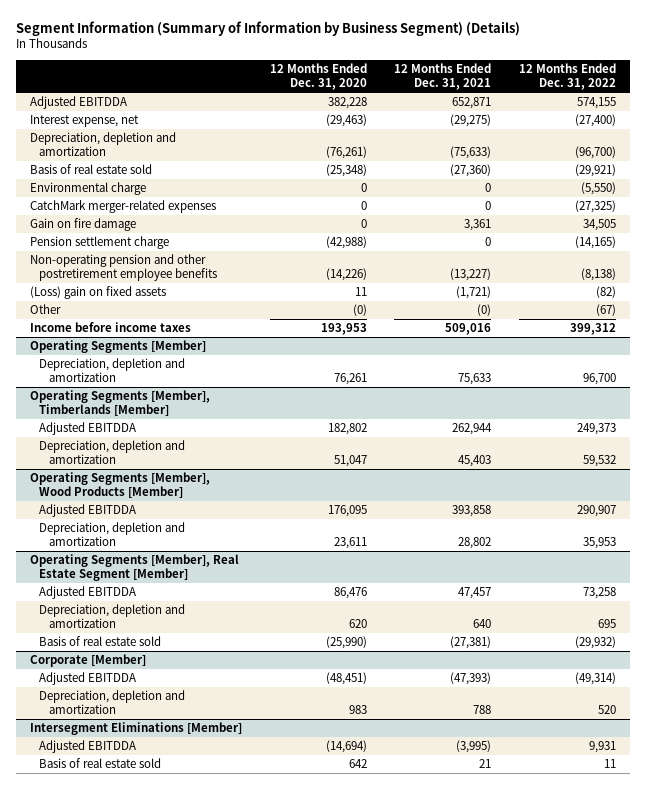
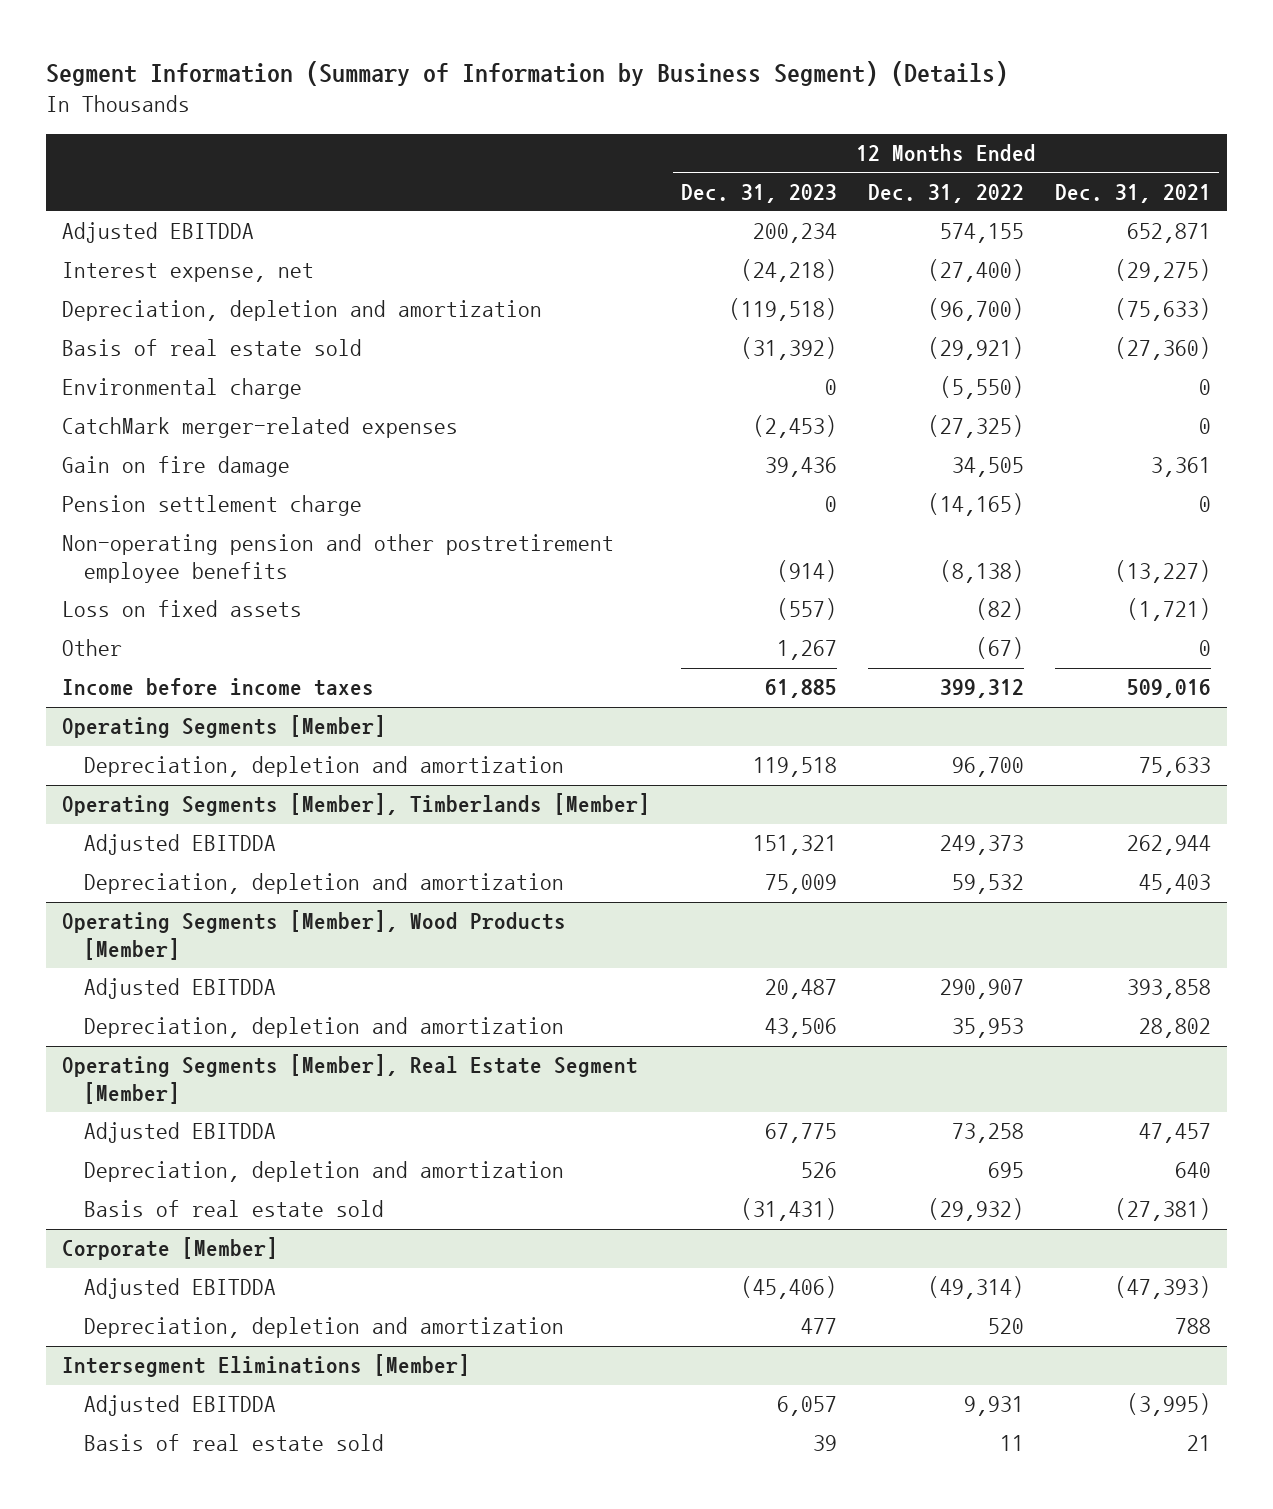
[269,63,367,91] 12 Months Ended Dec. 31, 2020 -> none
none -> [680,183,837,203] Dec. 31, 2023
[29,286,166,300] (Loss) gain on fixed assets -> [61,600,302,618] Loss on fixed assets
[477,304,492,317] (0) -> [1199,640,1212,657] 0

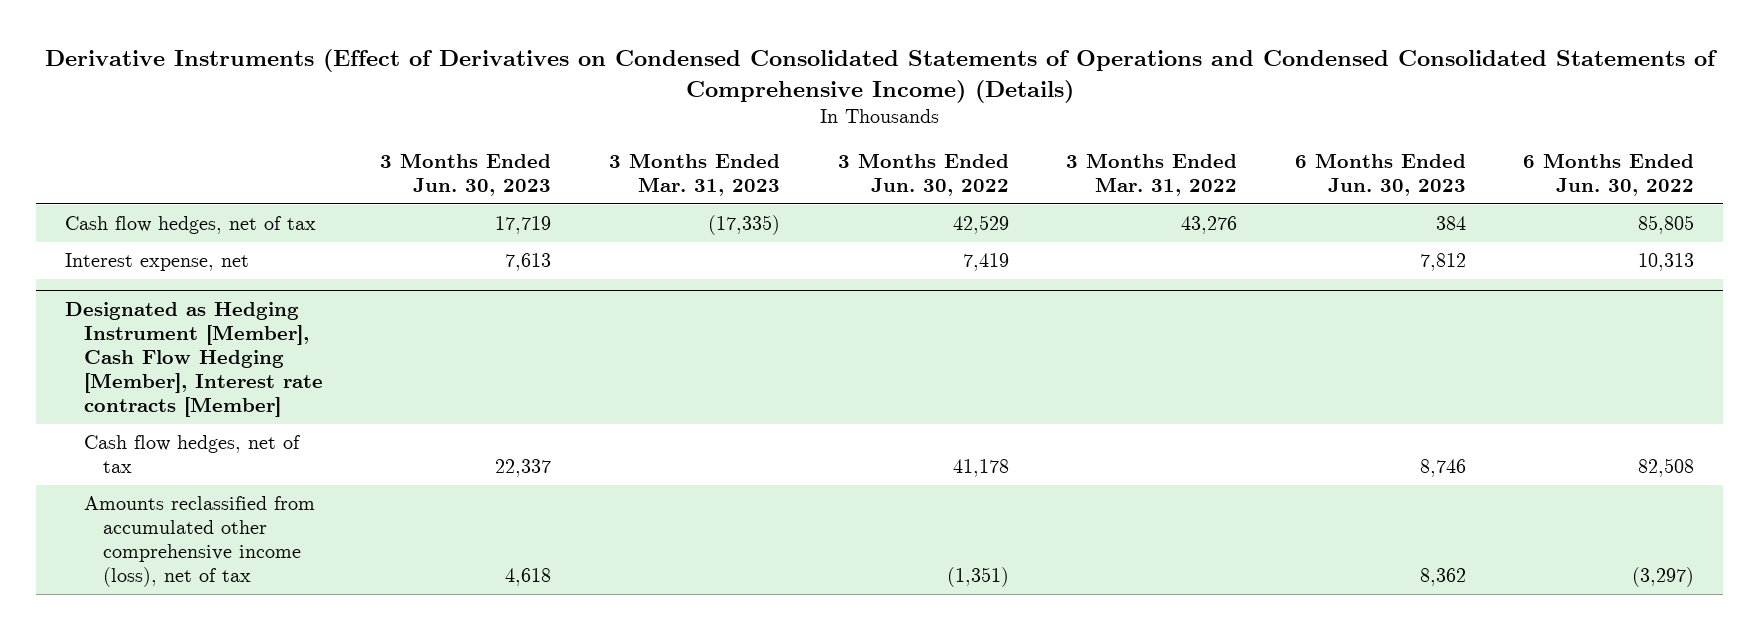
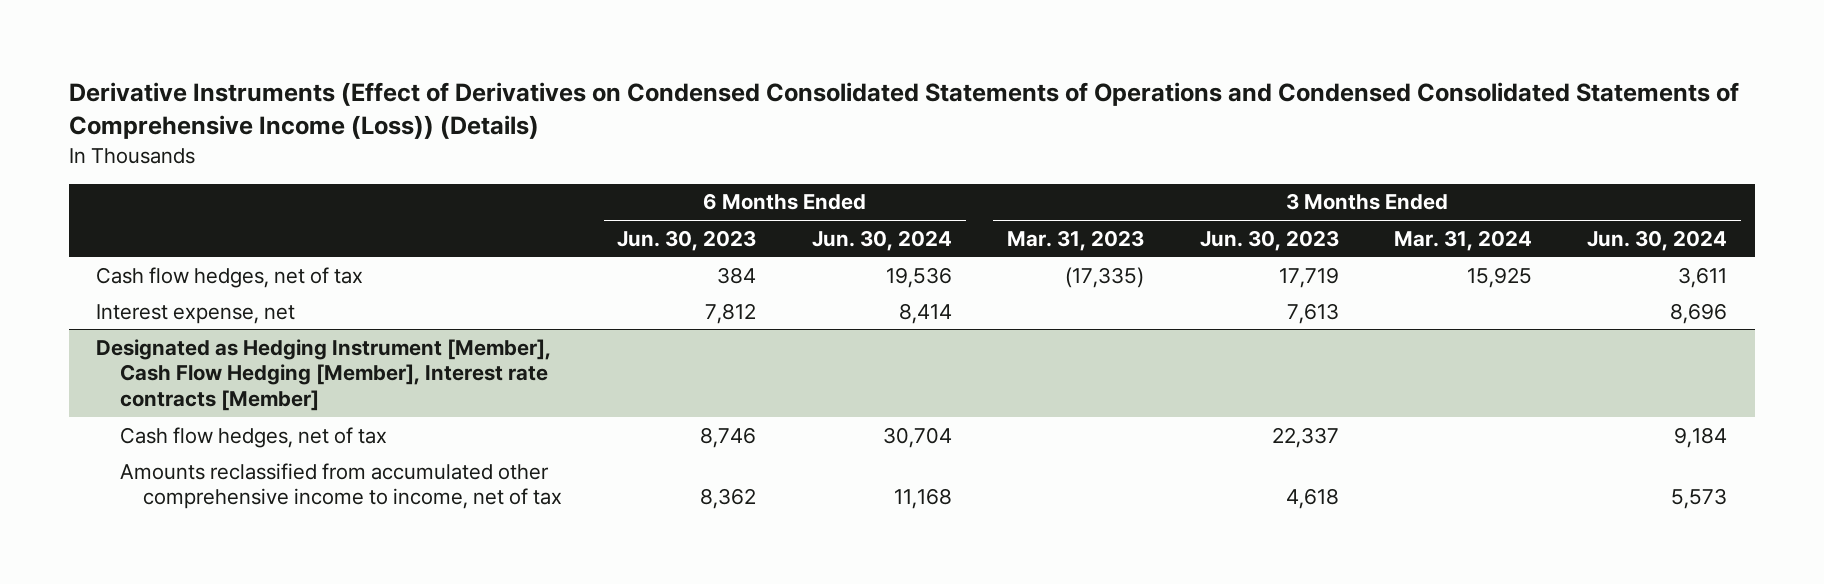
[44,49,1718,103] Derivative Instruments (Effect of Derivatives on Condensed Consolidated Statements of Operations and Condensed Consolidated Statements of Comprehensive Income) (Details) -> [68,82,1739,140] Derivative Instruments (Effect of Derivatives on Condensed Consolidated Statements of Operations and Condensed Consolidated Statements of Comprehensive Income (Loss)) (Details)
[837,152,1009,196] 3 Months Ended Jun. 30, 2022 -> none
[1066,152,1238,196] 3 Months Ended Mar. 31, 2022 -> none
[1523,152,1695,196] 6 Months Ended Jun. 30, 2022 -> none
none -> [811,229,952,251] Jun. 30, 2024
none -> [1394,229,1533,251] Mar. 31, 2024
none -> [1587,229,1728,251] Jun. 30, 2024
[83,496,315,587] Amounts reclassified from accumulated other comprehensive income (loss), net of tax -> [119,462,563,510] Amounts reclassified from accumulated other comprehensive income to income, net of tax

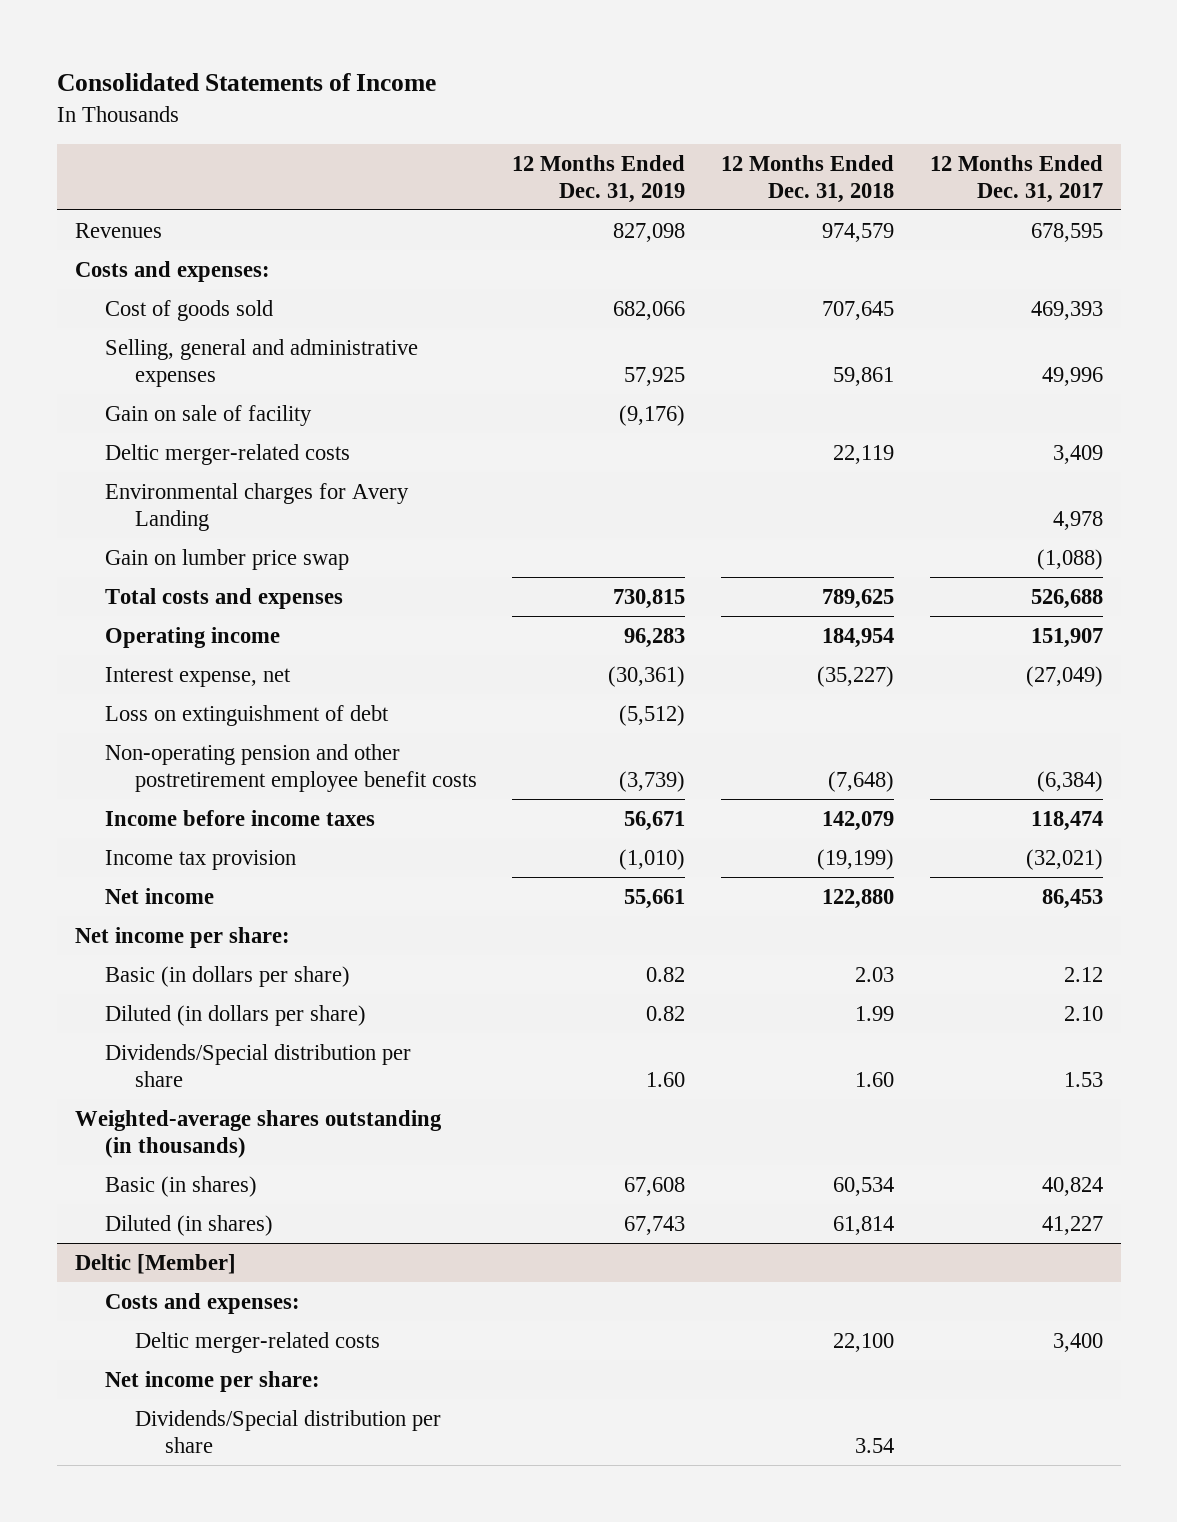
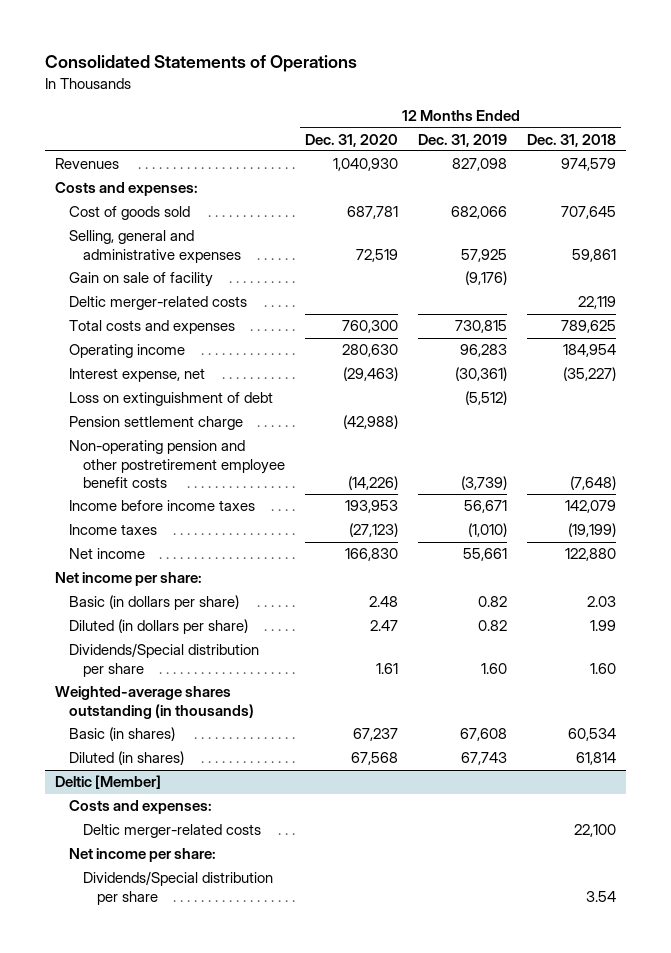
[56,73,436,92] Consolidated Statements of Income -> [44,55,357,73] Consolidated Statements of Operations
[929,154,1103,203] 12 Months Ended Dec. 31, 2017 -> none
none -> [305,133,399,147] Dec. 31, 2020
[104,482,409,531] Environmental charges for Avery Landing -> none
[104,548,349,570] Gain on lumber price swap -> none
none -> [69,416,244,431] Pension settlement charge
[104,849,296,870] Income tax provision -> [69,524,158,536] Income taxes

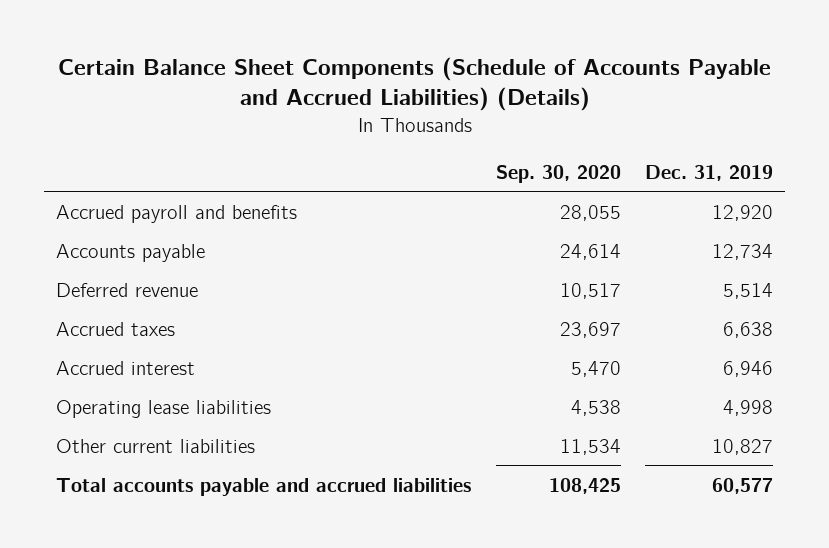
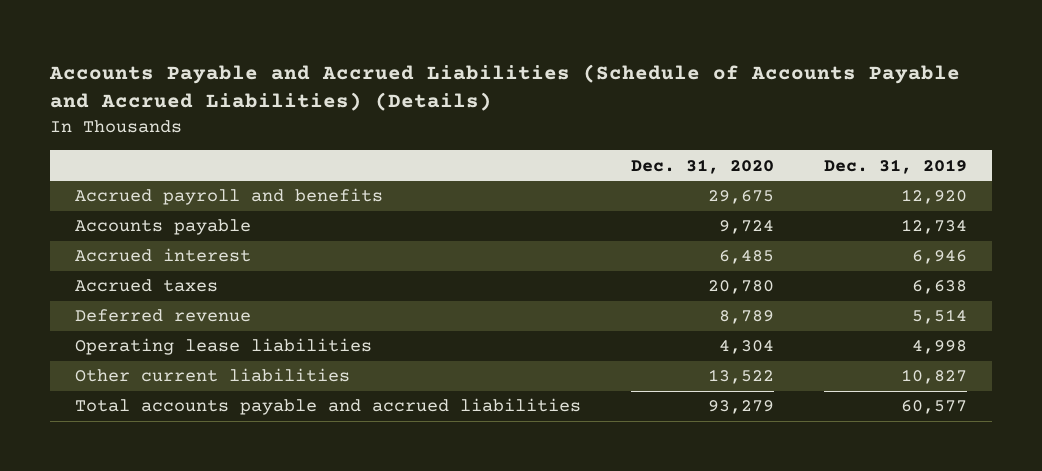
[57,56,771,112] Certain Balance Sheet Components (Schedule of Accounts Payable and Accrued Liabilities) (Details) -> [49,63,961,112] Accounts Payable and Accrued Liabilities (Schedule of Accounts Payable and Accrued Liabilities) (Details)
[495,164,621,183] Sep. 30, 2020 -> none
none -> [631,158,775,174] Dec. 31, 2020
[56,321,176,336] Accrued taxes -> [75,279,219,293] Accrued taxes
[56,282,199,297] Deferred revenue -> [75,309,252,323] Deferred revenue

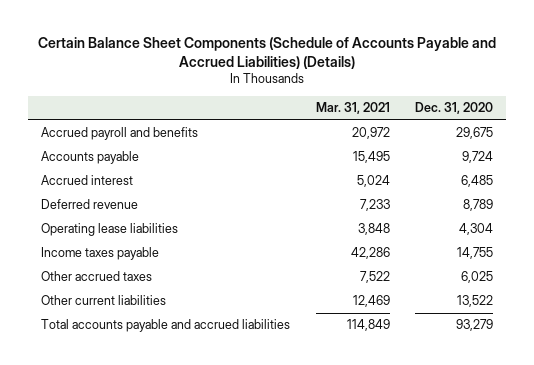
[49,63,961,112] Accounts Payable and Accrued Liabilities (Schedule of Accounts Payable and Accrued Liabilities) (Details) -> [38,36,497,69] Certain Balance Sheet Components (Schedule of Accounts Payable and Accrued Liabilities) (Details)
[824,158,968,174] Dec. 31, 2019 -> none
none -> [315,102,390,115] Mar. 31, 2021
[75,279,219,293] Accrued taxes -> none
none -> [41,247,160,261] Income taxes payable
none -> [41,271,153,282] Other accrued taxes

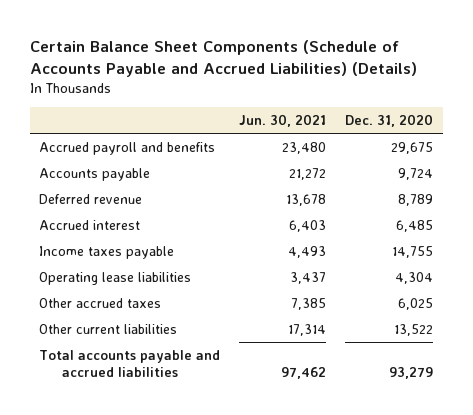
[315,102,390,115] Mar. 31, 2021 -> none
none -> [239,114,327,128] Jun. 30, 2021
[41,175,134,186] Accrued interest -> [39,219,141,230] Accrued interest
[41,223,179,237] Operating lease liabilities -> [39,271,192,285] Operating lease liabilities

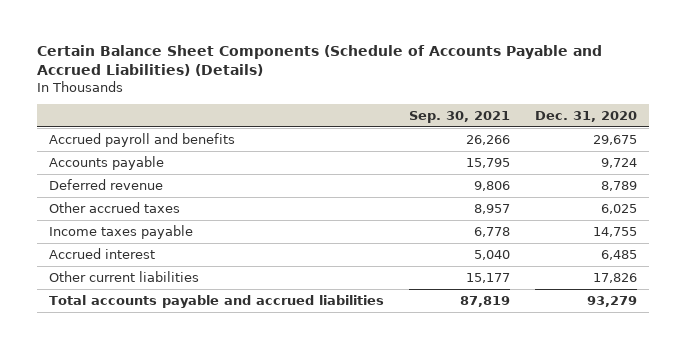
[239,114,327,128] Jun. 30, 2021 -> none
none -> [409,110,511,123] Sep. 30, 2021
[39,271,192,285] Operating lease liabilities -> none
[39,245,175,259] Income taxes payable -> [49,224,194,239] Income taxes payable
[39,219,141,230] Accrued interest -> [49,247,156,259] Accrued interest
[394,323,434,336] 13,522 -> [592,272,637,283] 17,826

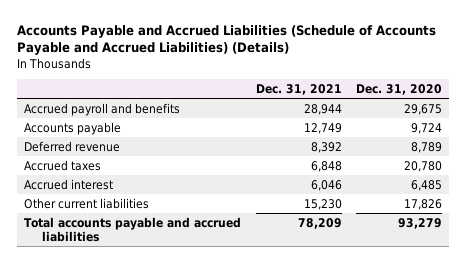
[36,44,602,76] Certain Balance Sheet Components (Schedule of Accounts Payable and Accrued Liabilities) (Details) -> [17,24,437,56] Accounts Payable and Accrued Liabilities (Schedule of Accounts Payable and Accrued Liabilities) (Details)
[409,110,511,123] Sep. 30, 2021 -> none
none -> [255,83,342,95] Dec. 31, 2021
[49,201,181,213] Other accrued taxes -> none
[49,224,194,239] Income taxes payable -> [24,159,102,171] Accrued taxes
[592,226,637,237] 14,755 -> [403,160,442,172] 20,780

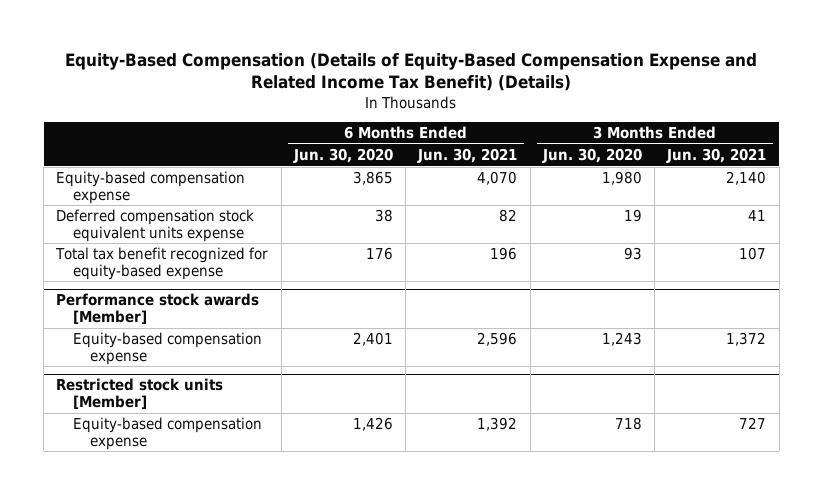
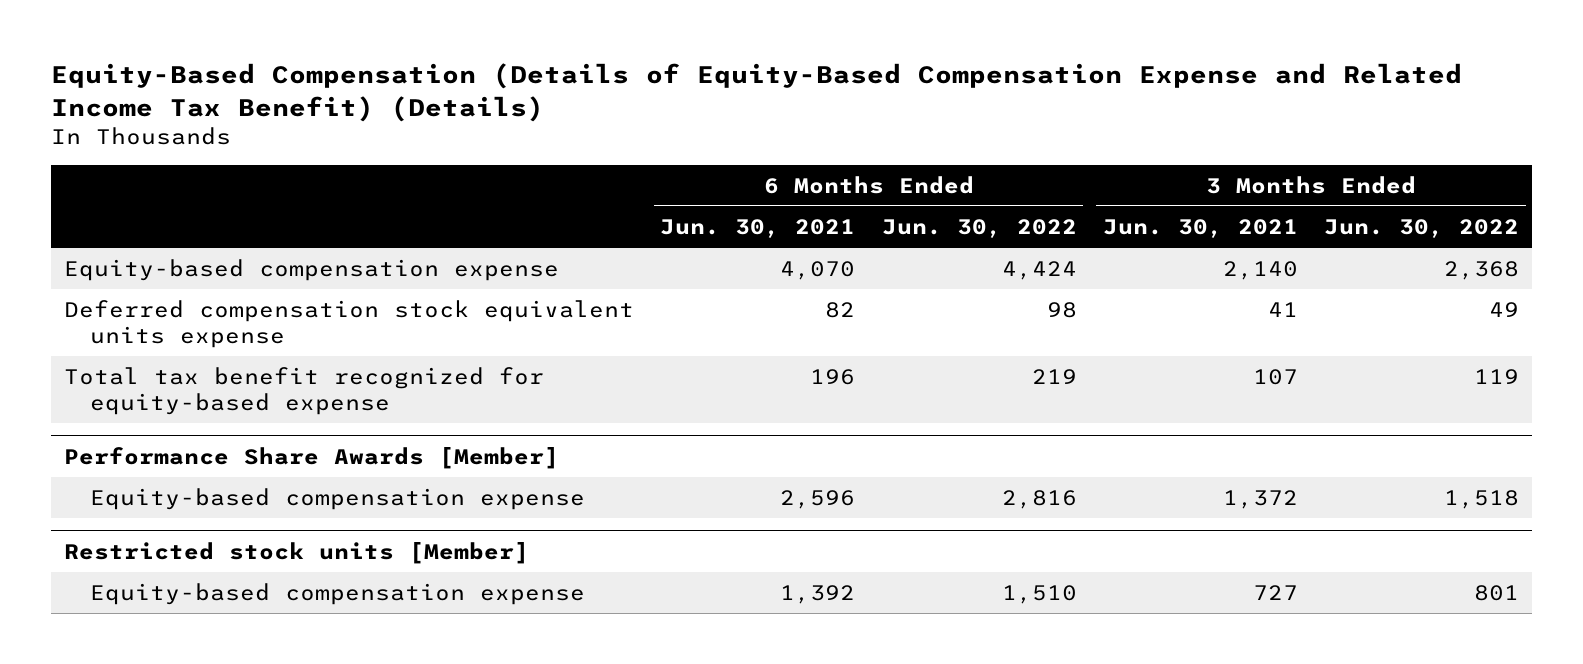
[292,148,393,164] Jun. 30, 2020 -> none
[541,148,642,164] Jun. 30, 2020 -> none
none -> [881,218,1077,238] Jun. 30, 2022
none -> [1324,218,1520,238] Jun. 30, 2022
[56,293,260,324] Performance stock awards [Member] -> [64,446,560,469] Performance Share Awards [Member]

